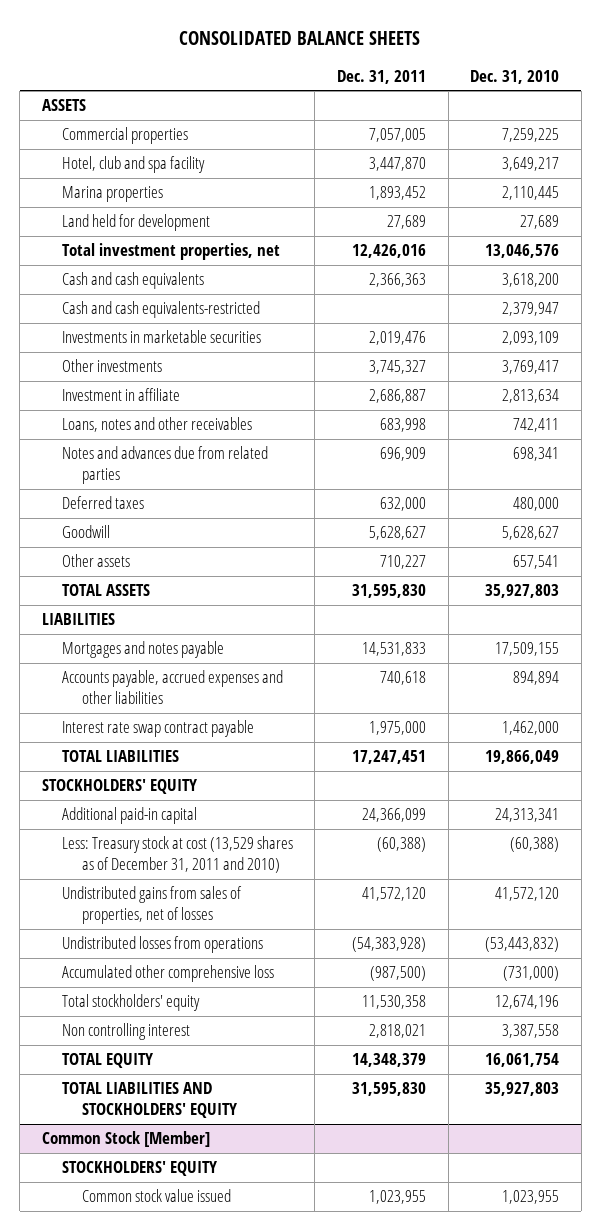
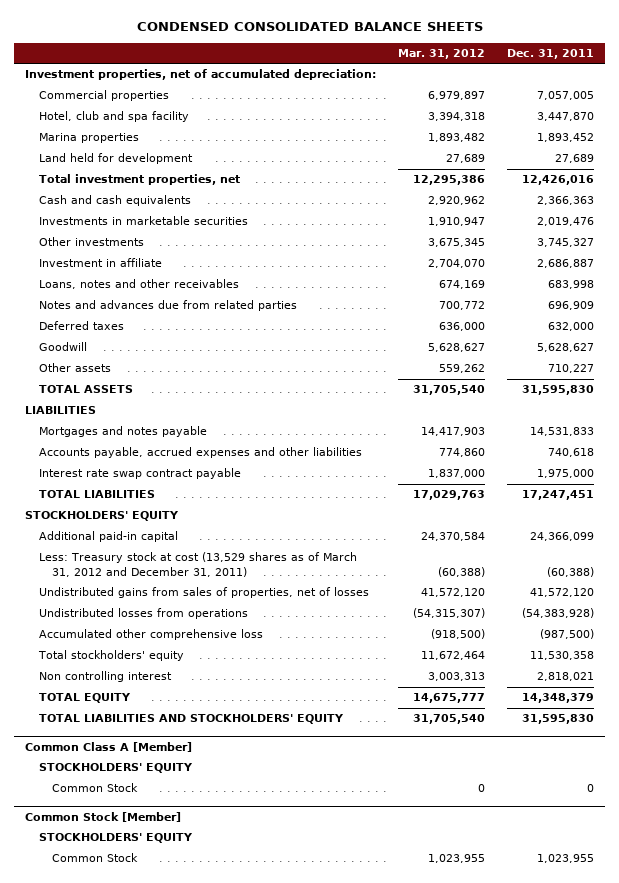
[179,31,421,46] CONSOLIDATED BALANCE SHEETS -> [136,22,483,32] CONDENSED CONSOLIDATED BALANCE SHEETS
[470,69,560,84] Dec. 31, 2010 -> none
none -> [398,48,486,59] Mar. 31, 2012
[41,99,86,112] ASSETS -> none
none -> [25,69,377,81] Investment properties, net of accumulated depreciation:
[61,301,260,319] Cash and cash equivalents-restricted -> none
[61,836,293,874] Less: Treasury stock at cost (13,529 shares as of December 31, 2011 and 2010) -> [38,552,357,577] Less: Treasury stock at cost (13,529 shares as of March 31, 2012 and December 31, 2011)
none -> [25,741,193,752] Common Class A [Member]
none -> [38,763,193,774] STOCKHOLDERS' EQUITY
none -> [52,783,139,793] Common Stock
[81,1189,231,1203] Common stock value issued -> [52,853,139,863] Common Stock

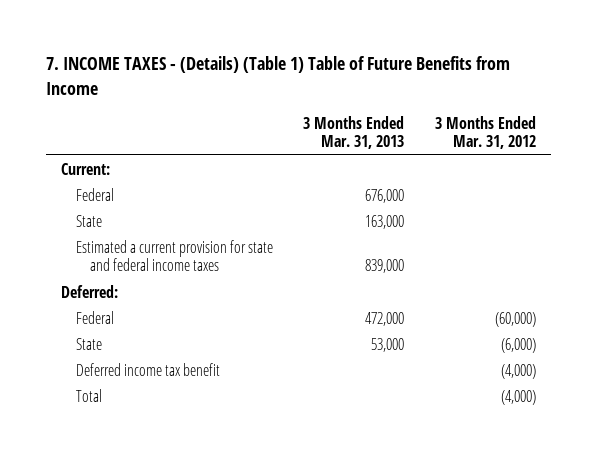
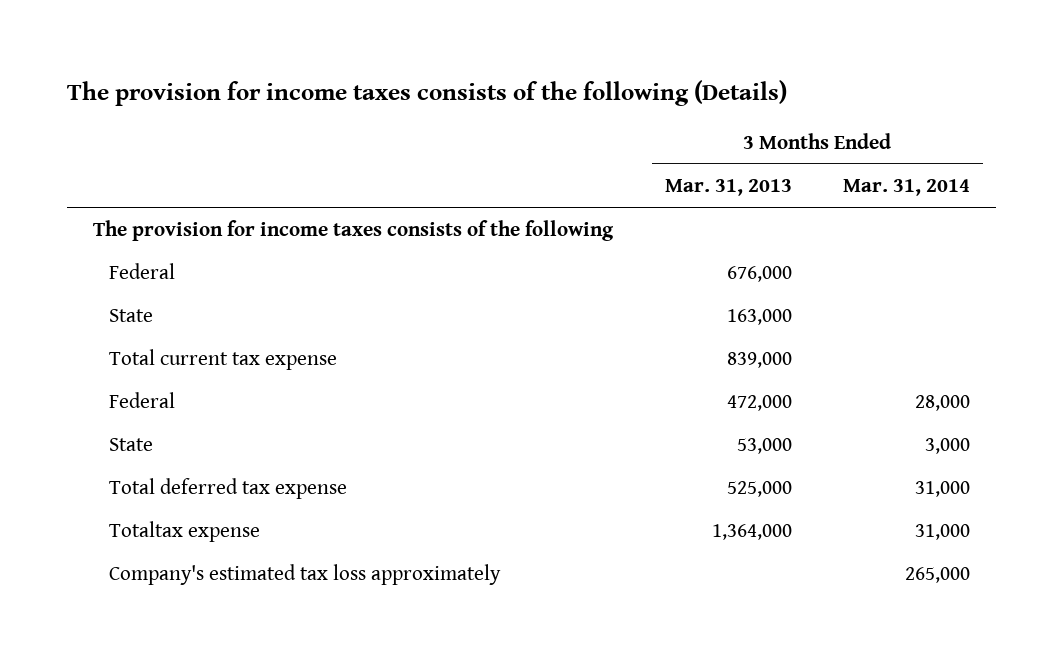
[45,56,510,95] 7. INCOME TAXES - (Details) (Table 1) Table of Future Benefits from Income -> [66,79,787,106] The provision for income taxes consists of the following (Details)
[434,116,536,150] 3 Months Ended Mar. 31, 2012 -> none
none -> [843,179,971,197] Mar. 31, 2014
[61,162,111,175] Current: -> none
none -> [92,220,614,242] The provision for income taxes consists of the following
[61,284,119,298] Deferred: -> none
[75,239,273,271] Estimated a current provision for state and federal income taxes -> [109,349,338,371] Total current tax expense
[75,362,220,376] Deferred income tax benefit -> none
[75,388,102,402] Total -> none
none -> [109,478,348,500] Total deferred tax expense
none -> [109,521,261,543] Totaltax expense
none -> [109,564,502,586] Company's estimated tax loss approximately

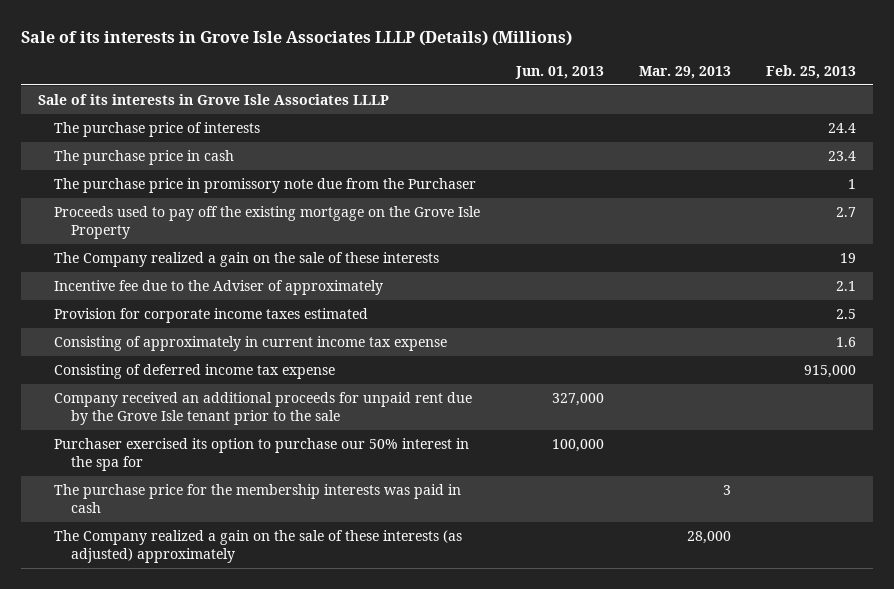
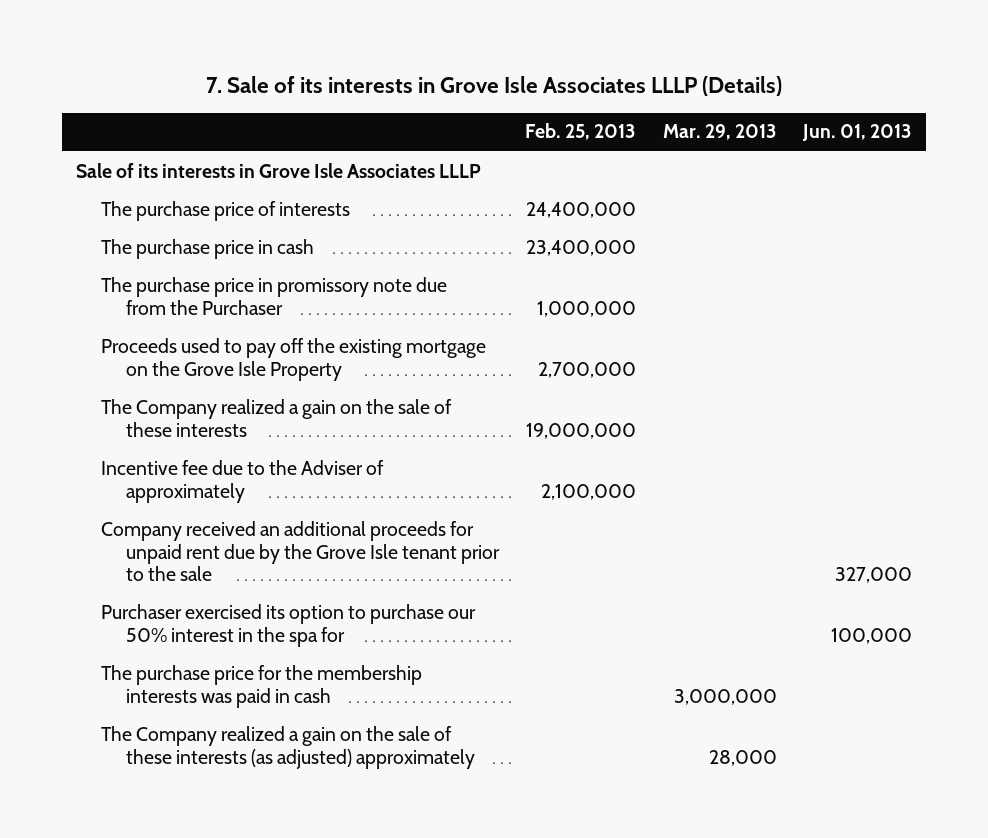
[20,29,572,46] Sale of its interests in Grove Isle Associates LLLP (Details) (Millions) -> [205,75,782,96] 7. Sale of its interests in Grove Isle Associates LLLP (Details)
[54,308,369,324] Provision for corporate income taxes estimated -> none
[54,336,448,352] Consisting of approximately in current income tax expense -> none
[54,364,336,380] Consisting of deferred income tax expense -> none
[827,123,856,134] 24.4 -> [526,201,637,218] 24,400,000
[827,151,856,162] 23.4 -> [526,239,637,256] 23,400,000
[847,179,856,190] 1 -> [537,300,637,317] 1,000,000
[835,207,856,218] 2.7 -> [538,361,637,378] 2,700,000
[839,253,856,264] 19 -> [526,422,637,439] 19,000,000
[835,281,856,292] 2.1 -> [541,483,637,500] 2,100,000
[722,485,731,496] 3 -> [673,688,777,705] 3,000,000

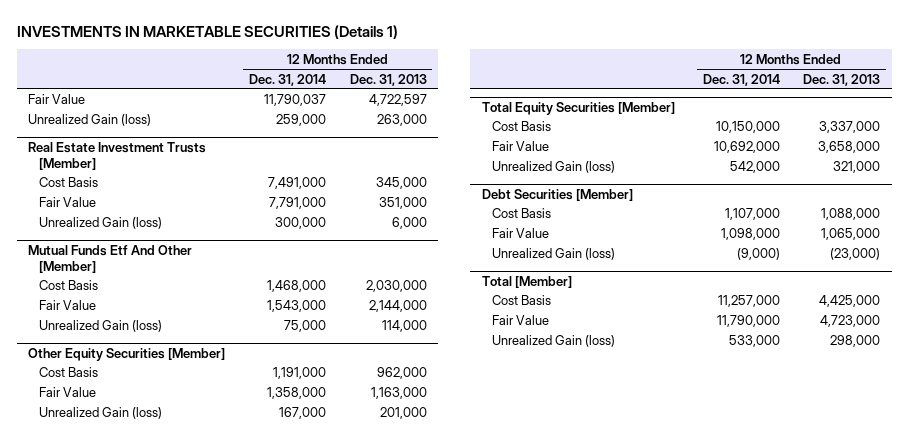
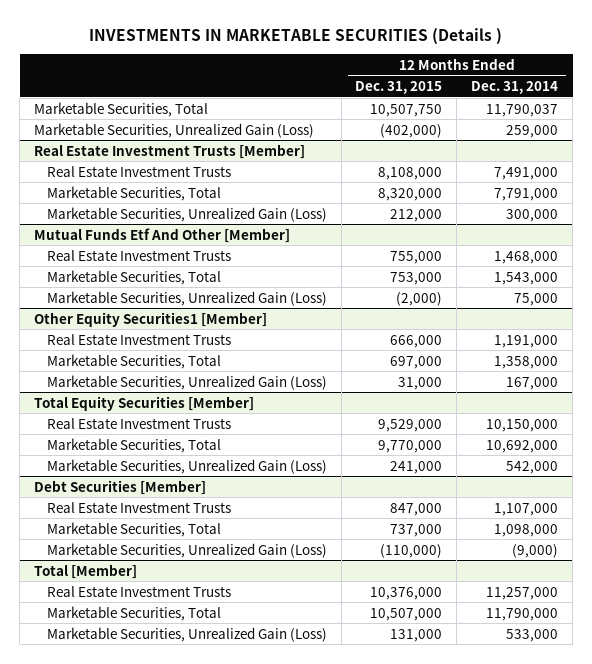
[16,24,398,39] INVESTMENTS IN MARKETABLE SECURITIES (Details 1) -> [89,27,503,45] INVESTMENTS IN MARKETABLE SECURITIES (Details )
[349,73,427,86] Dec. 31, 2013 -> none
none -> [355,81,443,95] Dec. 31, 2015
[28,94,86,105] Fair Value -> [33,101,208,117] Marketable Securities, Total
[28,114,152,127] Unrealized Gain (loss) -> [33,122,314,138] Marketable Securities, Unrealized Gain (Loss)
[38,177,98,188] Cost Basis -> [46,165,231,177] Real Estate Investment Trusts
[38,197,96,208] Fair Value -> [46,185,221,201] Marketable Securities, Total
[38,217,162,230] Unrealized Gain (loss) -> [46,206,327,222] Marketable Securities, Unrealized Gain (Loss)
[38,280,98,291] Cost Basis -> [46,249,231,261] Real Estate Investment Trusts
[38,300,96,311] Fair Value -> [46,269,221,285] Marketable Securities, Total
[38,320,162,333] Unrealized Gain (loss) -> [46,290,327,306] Marketable Securities, Unrealized Gain (Loss)
[28,348,226,362] Other Equity Securities [Member] -> [33,311,267,327] Other Equity Securities1 [Member]
[38,367,98,378] Cost Basis -> [46,333,231,345] Real Estate Investment Trusts
[38,387,96,398] Fair Value -> [46,353,221,369] Marketable Securities, Total
[38,407,162,420] Unrealized Gain (loss) -> [46,374,327,390] Marketable Securities, Unrealized Gain (Loss)
[492,121,552,132] Cost Basis -> [46,417,231,429] Real Estate Investment Trusts
[492,141,550,152] Fair Value -> [46,437,221,453] Marketable Securities, Total
[492,161,616,174] Unrealized Gain (loss) -> [46,458,327,474] Marketable Securities, Unrealized Gain (Loss)
[492,208,552,219] Cost Basis -> [46,501,231,513] Real Estate Investment Trusts
[492,228,550,239] Fair Value -> [46,521,221,537] Marketable Securities, Total
[492,248,616,261] Unrealized Gain (loss) -> [46,542,327,558] Marketable Securities, Unrealized Gain (Loss)
[492,295,552,306] Cost Basis -> [46,585,231,597] Real Estate Investment Trusts
[492,315,550,326] Fair Value -> [46,605,221,621] Marketable Securities, Total
[492,335,616,348] Unrealized Gain (loss) -> [46,626,327,642] Marketable Securities, Unrealized Gain (Loss)

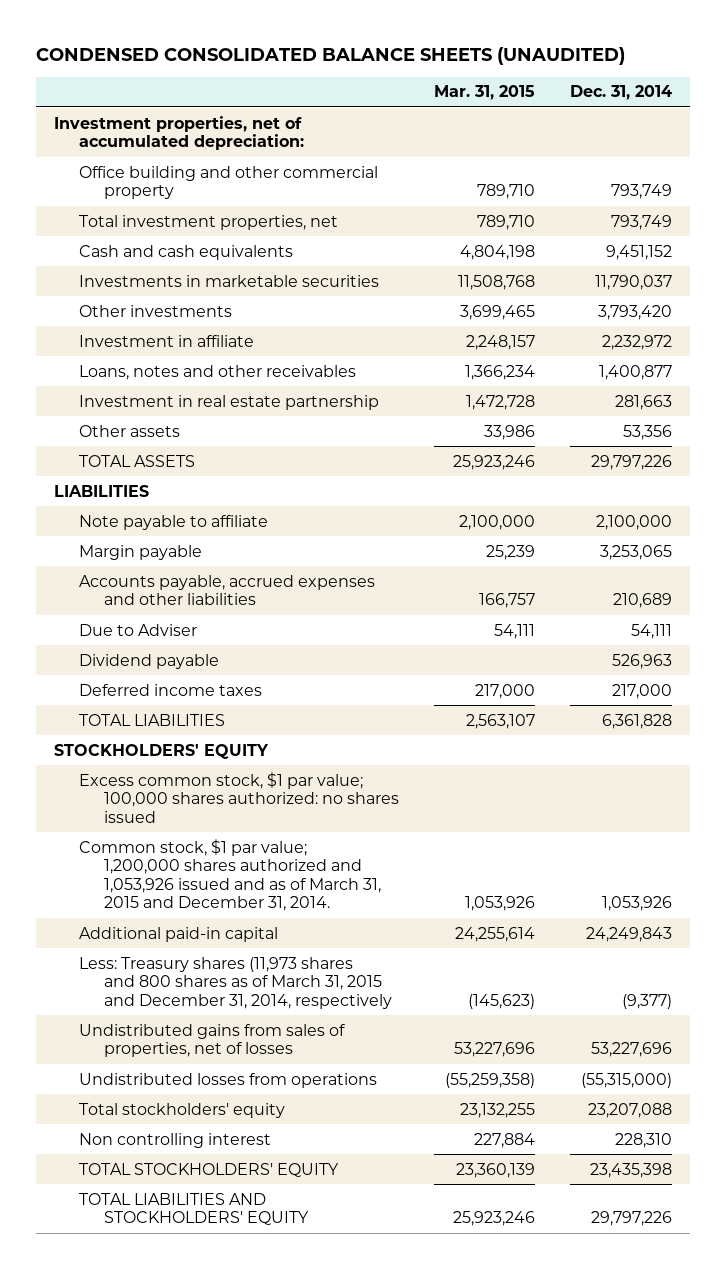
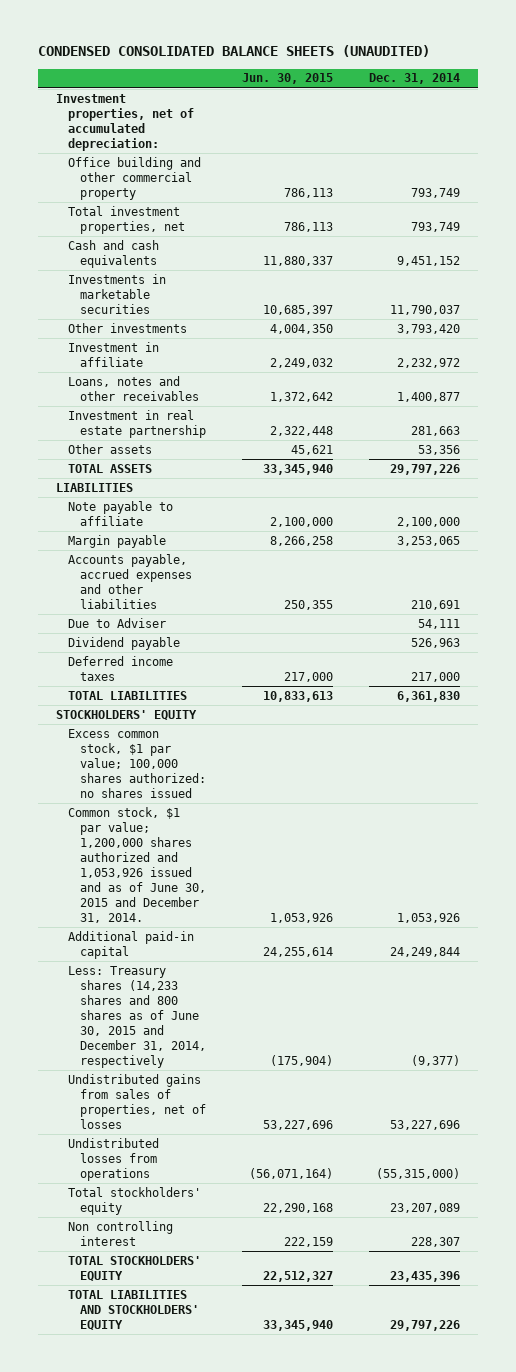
[434,85,536,101] Mar. 31, 2015 -> none
none -> [242,73,334,85] Jun. 30, 2015
[613,593,673,609] 210,689 -> [410,600,460,611] 210,691
[602,713,673,729] 6,361,828 -> [396,690,460,702] 6,361,830
[78,838,381,912] Common stock, $1 par value; 1,200,000 shares authorized and 1,053,926 issued and as of March 31, 2015 and December 31, 2014. -> [67,806,207,924] Common stock, $1 par value; 1,200,000 shares authorized and 1,053,926 issued and as of June 30, 2015 and December 31, 2014.
[586,926,673,942] 24,249,843 -> [389,946,460,957] 24,249,844
[78,956,392,1009] Less: Treasury shares (11,973 shares and 800 shares as of March 31, 2015 and December 31, 2014, respectively -> [67,965,207,1069] Less: Treasury shares (14,233 shares and 800 shares as of June 30, 2015 and December 31, 2014, respectively
[588,1102,673,1118] 23,207,088 -> [389,1202,460,1213] 23,207,089
[615,1132,673,1148] 228,310 -> [410,1236,460,1247] 228,307
[590,1162,673,1178] 23,435,398 -> [389,1270,460,1282] 23,435,396

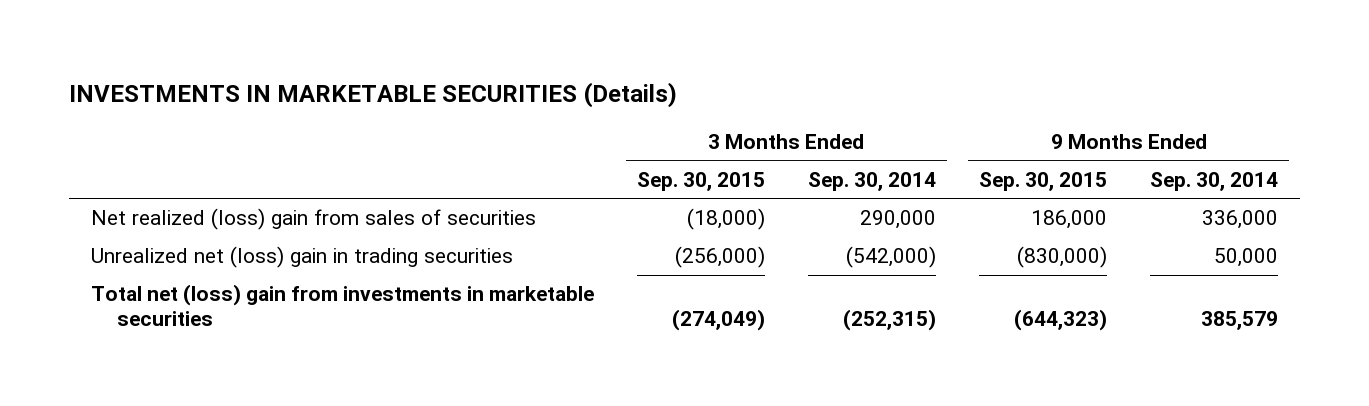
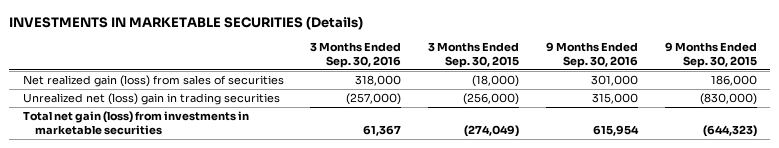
[807,171,936,191] Sep. 30, 2014 -> none
[1150,171,1279,191] Sep. 30, 2014 -> none
none -> [310,41,402,68] 3 Months Ended Sep. 30, 2016
none -> [545,41,638,68] 9 Months Ended Sep. 30, 2016
[90,208,536,231] Net realized (loss) gain from sales of securities -> [22,75,284,88] Net realized gain (loss) from sales of securities
[90,284,594,326] Total net (loss) gain from investments in marketable securities -> [22,111,249,136] Total net gain (loss) from investments in marketable securities

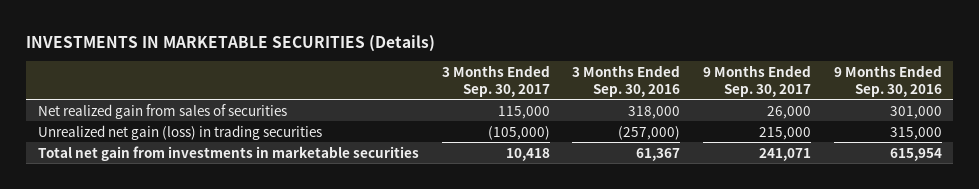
[428,41,520,68] 3 Months Ended Sep. 30, 2015 -> none
[664,41,757,68] 9 Months Ended Sep. 30, 2015 -> none
none -> [441,64,550,97] 3 Months Ended Sep. 30, 2017
none -> [702,64,811,97] 9 Months Ended Sep. 30, 2017
[22,75,284,88] Net realized gain (loss) from sales of securities -> [37,103,287,119] Net realized gain from sales of securities
[22,93,280,106] Unrealized net (loss) gain in trading securities -> [37,124,322,140] Unrealized net gain (loss) in trading securities
[22,111,249,136] Total net gain (loss) from investments in marketable securities -> [37,145,419,161] Total net gain from investments in marketable securities

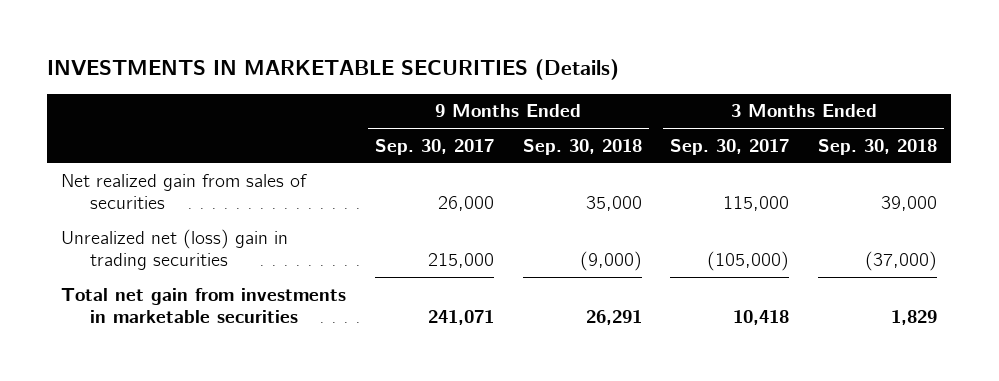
[572,64,681,97] 3 Months Ended Sep. 30, 2016 -> none
[833,64,942,97] 9 Months Ended Sep. 30, 2016 -> none
none -> [522,138,642,155] Sep. 30, 2018
none -> [818,138,938,155] Sep. 30, 2018
[37,124,322,140] Unrealized net gain (loss) in trading securities -> [61,228,289,271] Unrealized net (loss) gain in trading securities

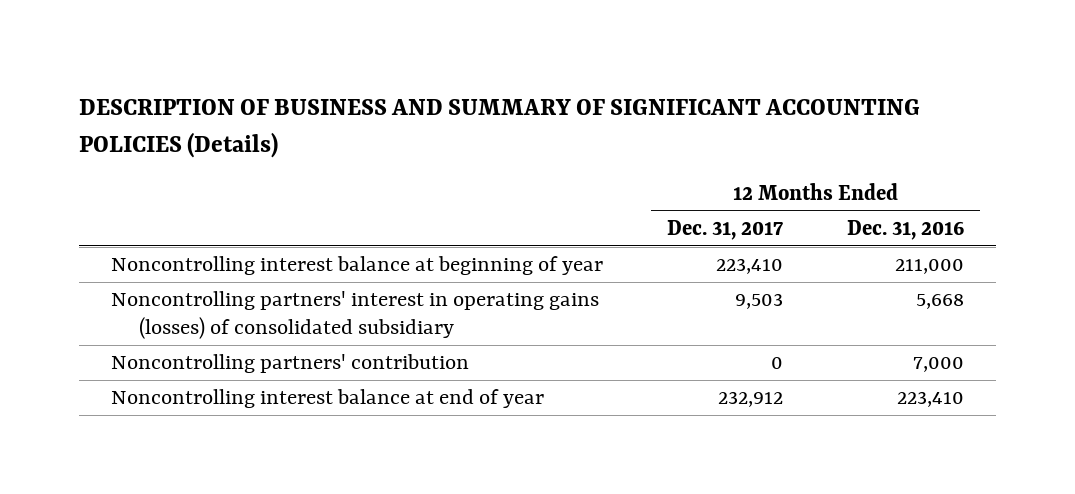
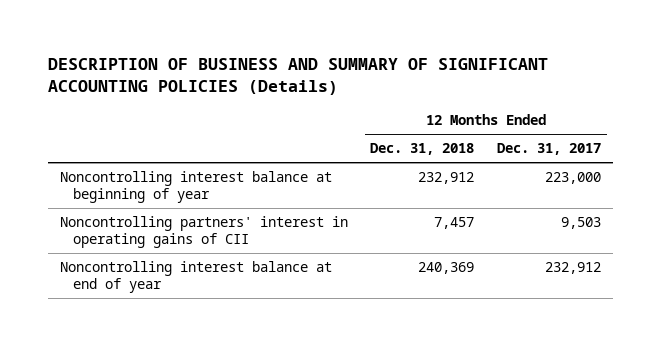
[847,220,965,241] Dec. 31, 2016 -> none
none -> [370,143,475,156] Dec. 31, 2018
[110,354,469,374] Noncontrolling partners' contribution -> none
[716,258,784,275] 223,410 -> [545,172,602,185] 223,000
[110,291,599,340] Noncontrolling partners' interest in operating gains (losses) of consolidated subsidiary -> [59,216,348,248] Noncontrolling partners' interest in operating gains of CII

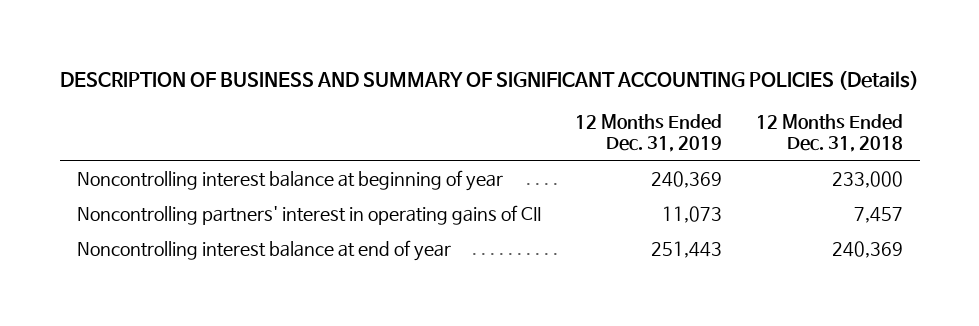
[497,143,602,156] Dec. 31, 2017 -> none
none -> [574,113,722,153] 12 Months Ended Dec. 31, 2019
[418,172,475,185] 232,912 -> [831,170,903,188] 233,000

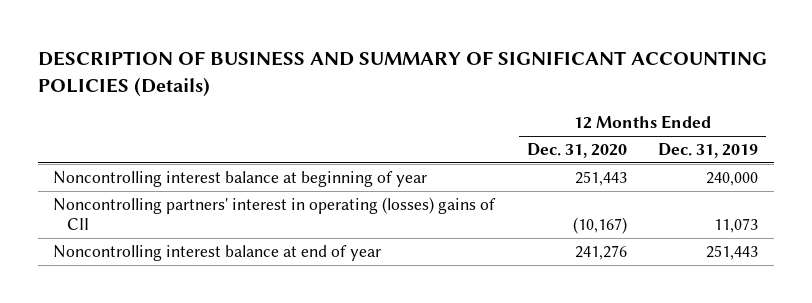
[755,113,903,153] 12 Months Ended Dec. 31, 2018 -> none
none -> [526,143,627,159] Dec. 31, 2020
[650,170,722,188] 240,369 -> [706,171,759,186] 240,000
[76,204,541,225] Noncontrolling partners' interest in operating gains of CII -> [53,196,497,231] Noncontrolling partners' interest in operating (losses) gains of CII

